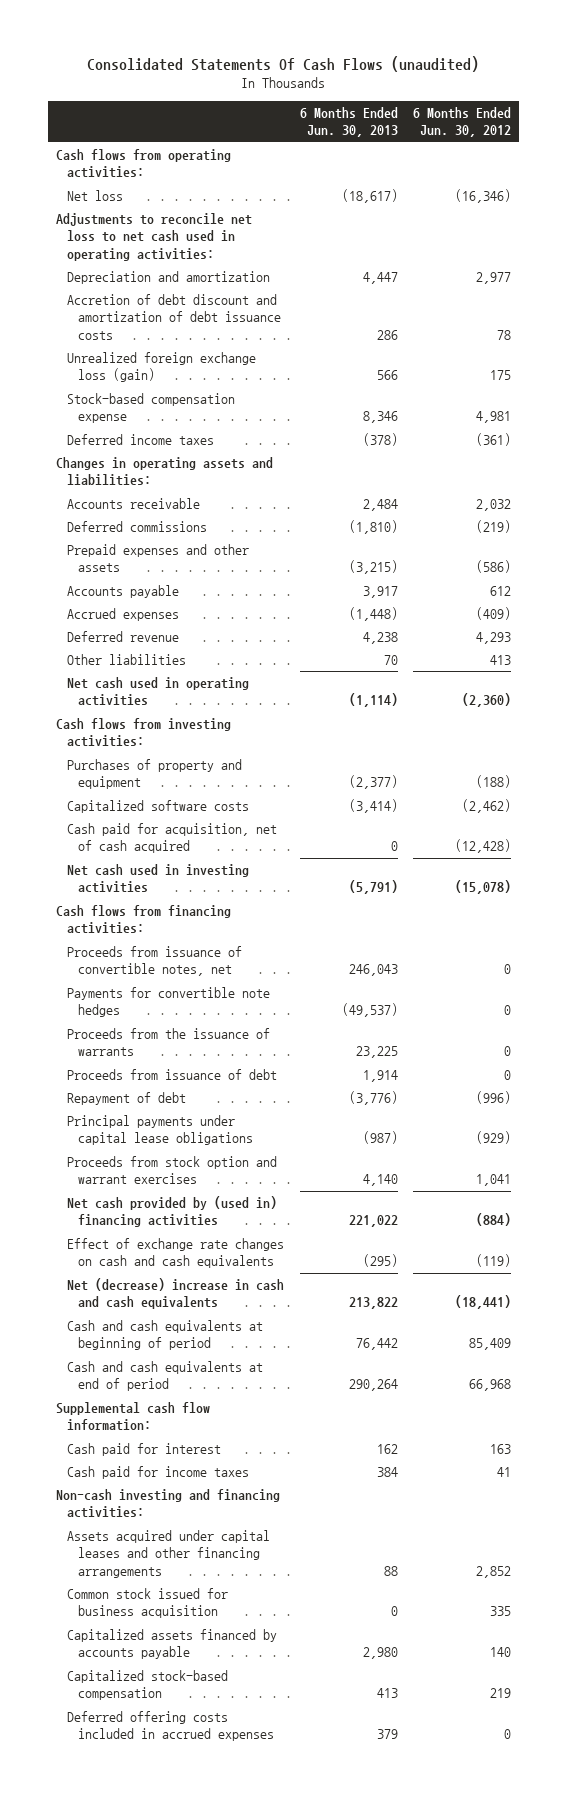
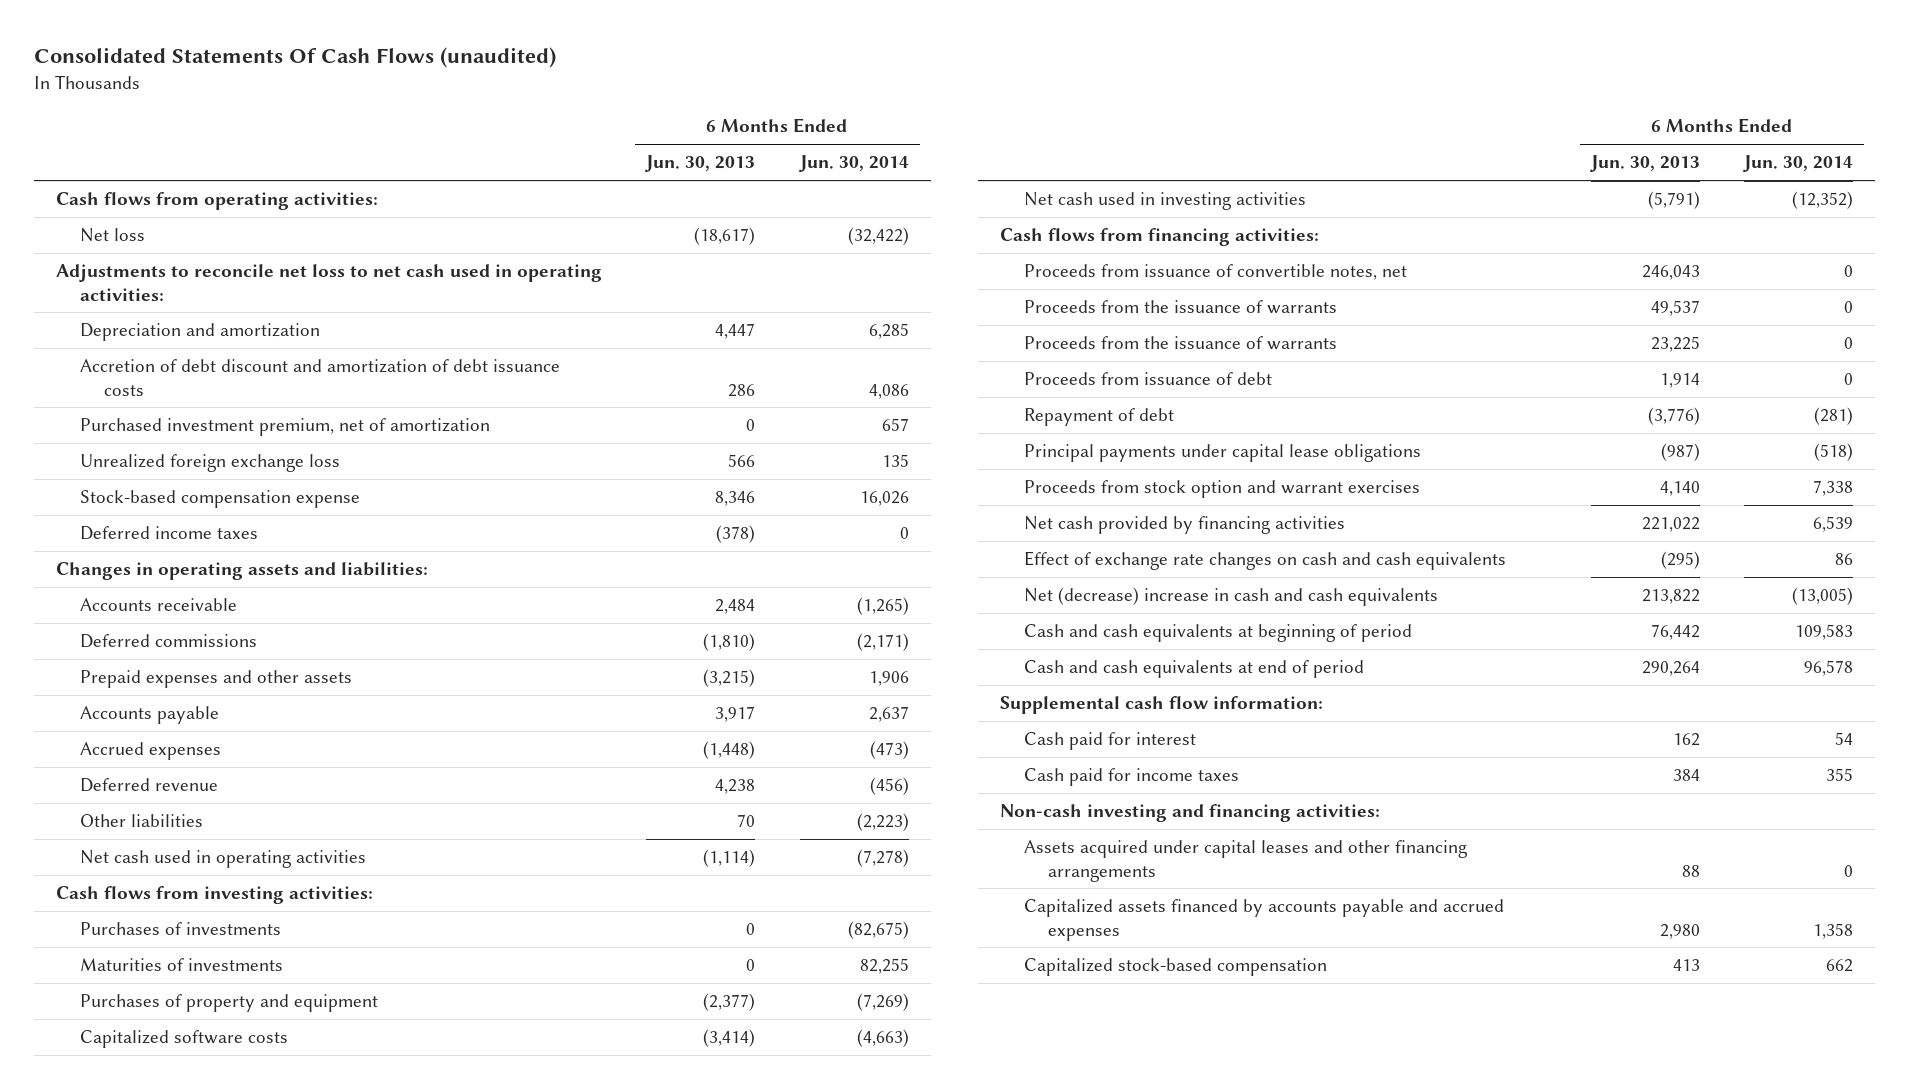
[413,106,512,138] 6 Months Ended Jun. 30, 2012 -> none
none -> [798,155,909,173] Jun. 30, 2014
none -> [79,418,490,437] Purchased investment premium, net of amortization
[66,351,256,383] Unrealized foreign exchange loss (gain) -> [79,454,340,473] Unrealized foreign exchange loss
none -> [79,922,281,936] Purchases of investments
none -> [79,958,283,972] Maturities of investments
[66,822,277,854] Cash paid for acquisition, net of cash acquired -> none
[66,986,270,1018] Payments for convertible note hedges -> none
none -> [1024,300,1338,315] Proceeds from the issuance of warrants
[66,1195,277,1228] Net cash provided by (used in) financing activities -> [1024,516,1346,535] Net cash provided by financing activities
[66,1587,228,1619] Common stock issued for business acquisition -> none
[66,1628,277,1660] Capitalized assets financed by accounts payable -> [1024,899,1505,941] Capitalized assets financed by accounts payable and accrued expenses
[66,1710,274,1742] Deferred offering costs included in accrued expenses -> none

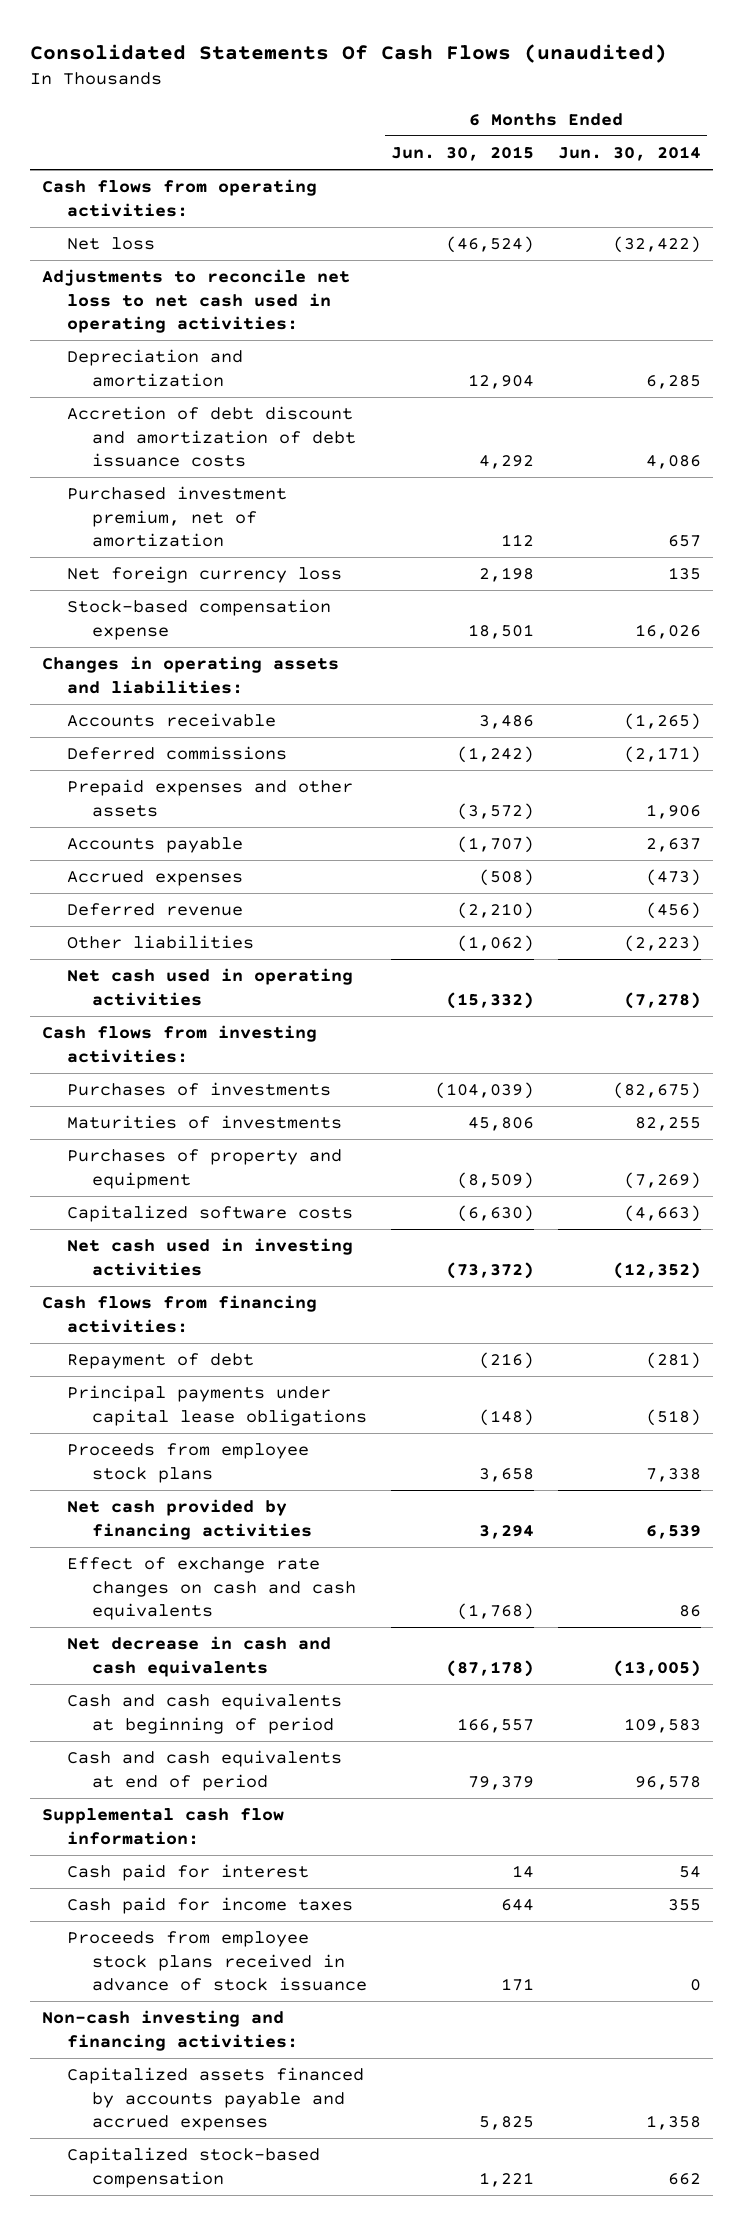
[645,155,756,173] Jun. 30, 2013 -> none
none -> [390,146,534,162] Jun. 30, 2015
[79,454,340,473] Unrealized foreign exchange loss -> [66,566,342,584] Net foreign currency loss
[79,526,258,541] Deferred income taxes -> none
[1024,264,1408,281] Proceeds from issuance of convertible notes, net -> none
[1024,300,1338,315] Proceeds from the issuance of warrants -> none
[1024,336,1338,351] Proceeds from the issuance of warrants -> none
[1024,372,1273,386] Proceeds from issuance of debt -> none
[1024,480,1421,499] Proceeds from stock option and warrant exercises -> [66,1443,309,1483] Proceeds from employee stock plans
[1024,587,1439,607] Net (decrease) increase in cash and cash equivalents -> [66,1636,331,1677] Net decrease in cash and cash equivalents
none -> [66,1931,367,1991] Proceeds from employee stock plans received in advance of stock issuance
[1024,840,1468,882] Assets acquired under capital leases and other financing arrangements -> none

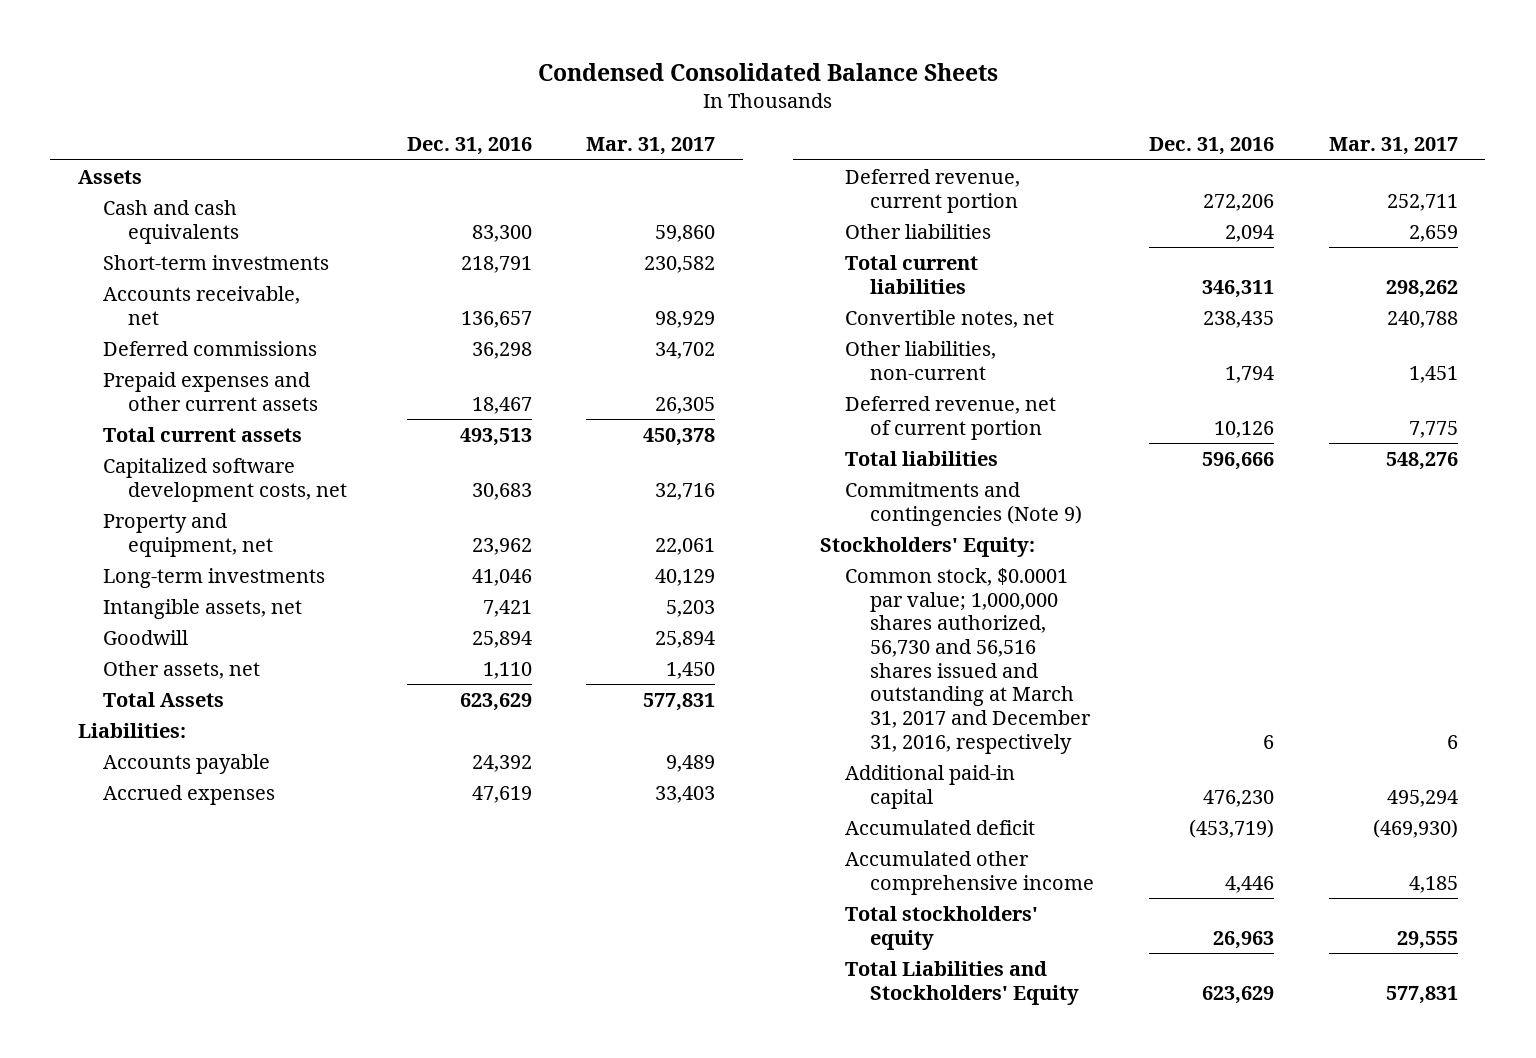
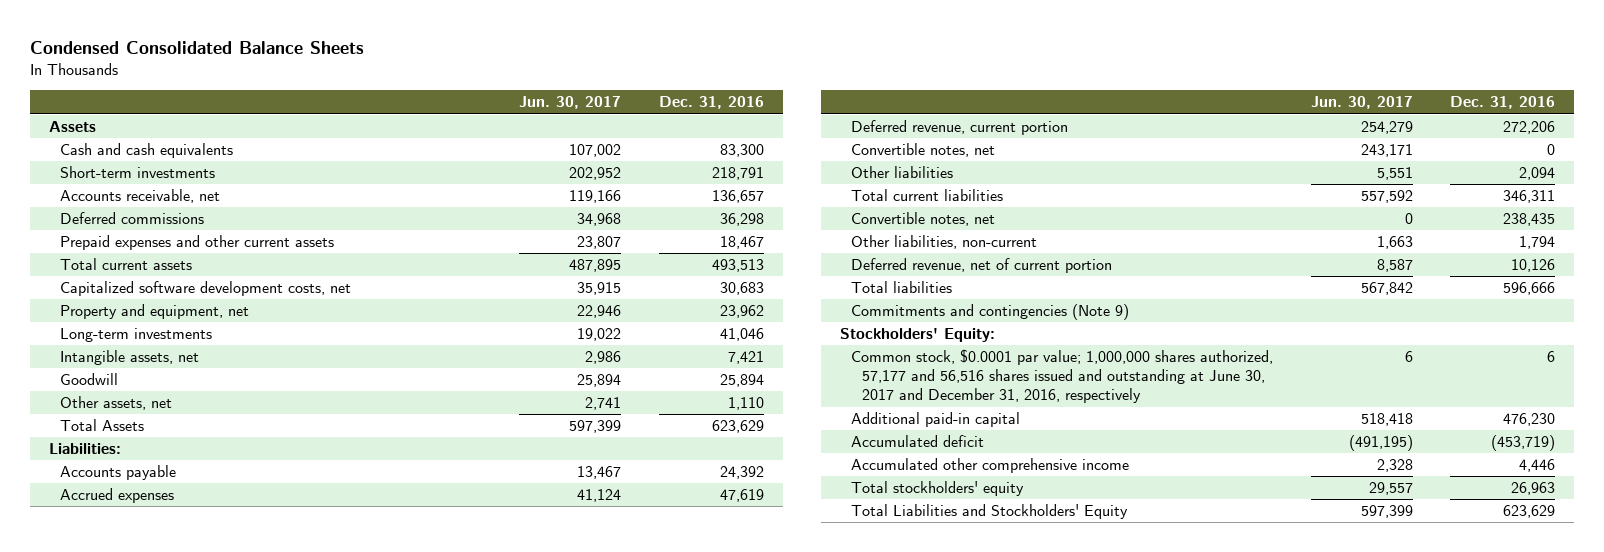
[586,137,716,156] Mar. 31, 2017 -> none
none -> [519,96,622,110] Jun. 30, 2017
none -> [851,143,996,158] Convertible notes, net
[845,567,1092,754] Common stock, $0.0001 par value; 1,000,000 shares authorized, 56,730 and 56,516 shares issued and outstanding at March 31, 2017 and December 31, 2016, respectively -> [851,349,1274,404] Common stock, $0.0001 par value; 1,000,000 shares authorized, 57,177 and 56,516 shares issued and outstanding at June 30, 2017 and December 31, 2016, respectively

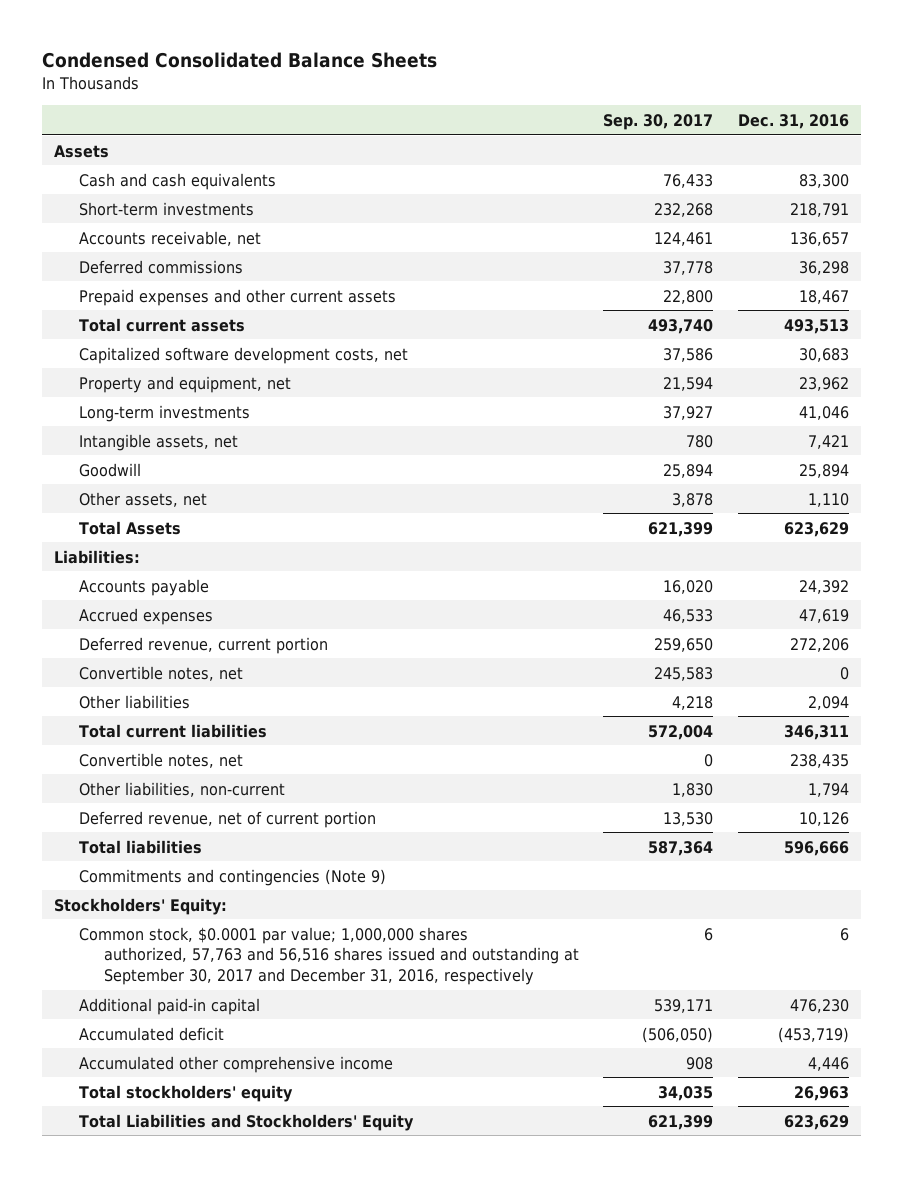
[519,96,622,110] Jun. 30, 2017 -> none
none -> [603,113,714,130] Sep. 30, 2017
[851,349,1274,404] Common stock, $0.0001 par value; 1,000,000 shares authorized, 57,177 and 56,516 shares issued and outstanding at June 30, 2017 and December 31, 2016, respectively -> [79,926,580,985] Common stock, $0.0001 par value; 1,000,000 shares authorized, 57,763 and 56,516 shares issued and outstanding at September 30, 2017 and December 31, 2016, respectively

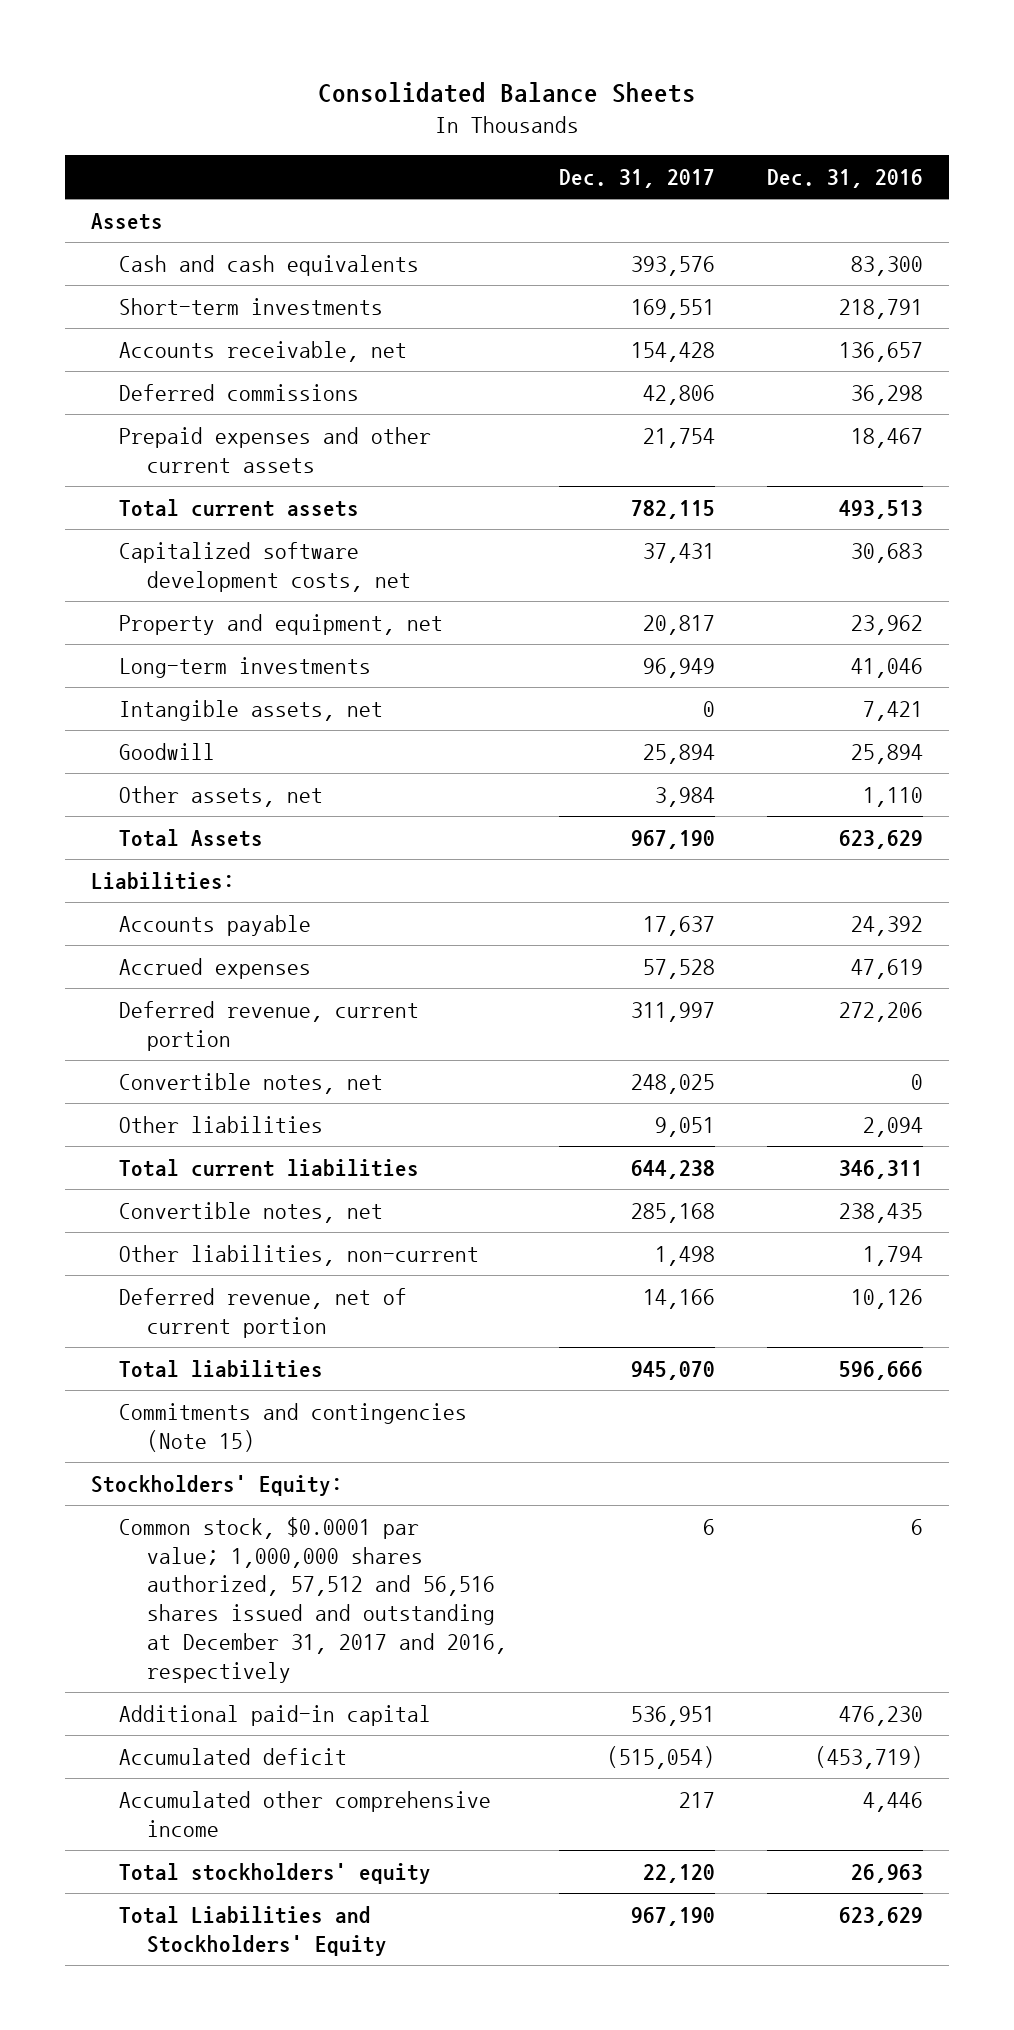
[42,52,438,69] Condensed Consolidated Balance Sheets -> [318,82,697,104] Consolidated Balance Sheets
[603,113,714,130] Sep. 30, 2017 -> none
none -> [559,169,716,189] Dec. 31, 2017
[79,868,387,886] Commitments and contingencies (Note 9) -> [119,1402,468,1452] Commitments and contingencies (Note 15)
[79,926,580,985] Common stock, $0.0001 par value; 1,000,000 shares authorized, 57,763 and 56,516 shares issued and outstanding at September 30, 2017 and December 31, 2016, respectively -> [119,1516,508,1683] Common stock, $0.0001 par value; 1,000,000 shares authorized, 57,512 and 56,516 shares issued and outstanding at December 31, 2017 and 2016, respectively

